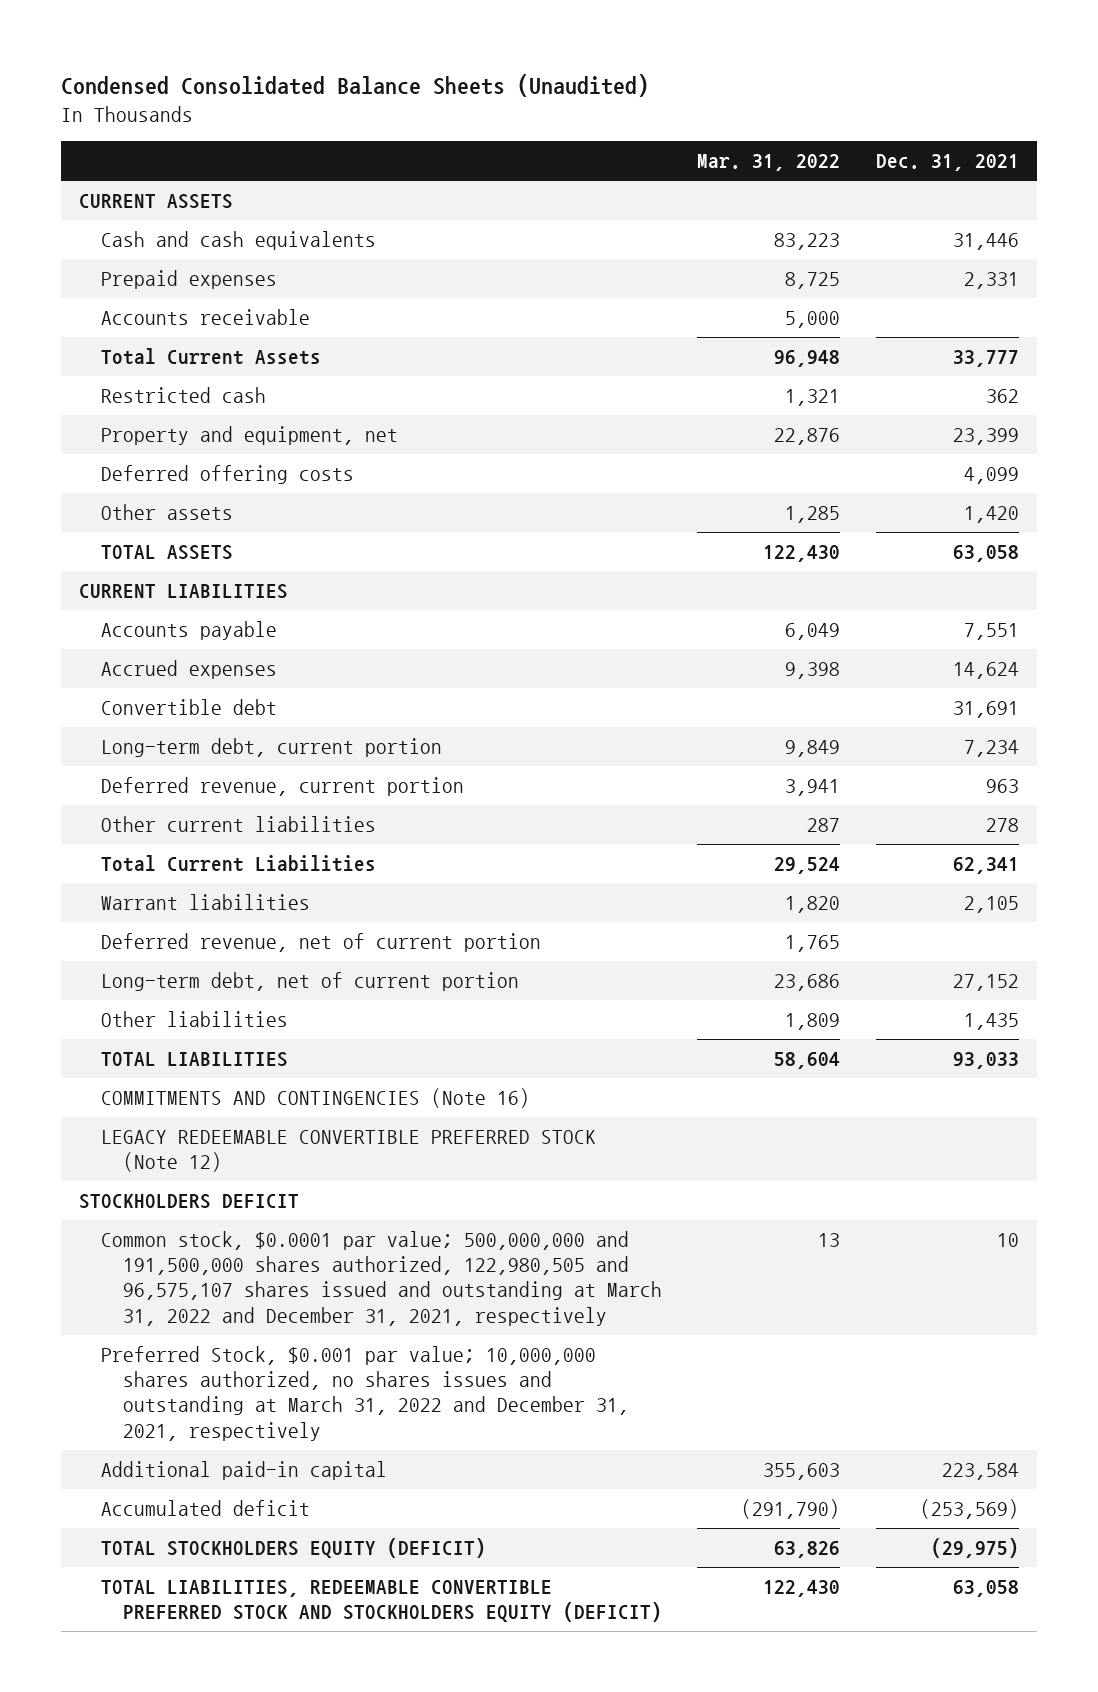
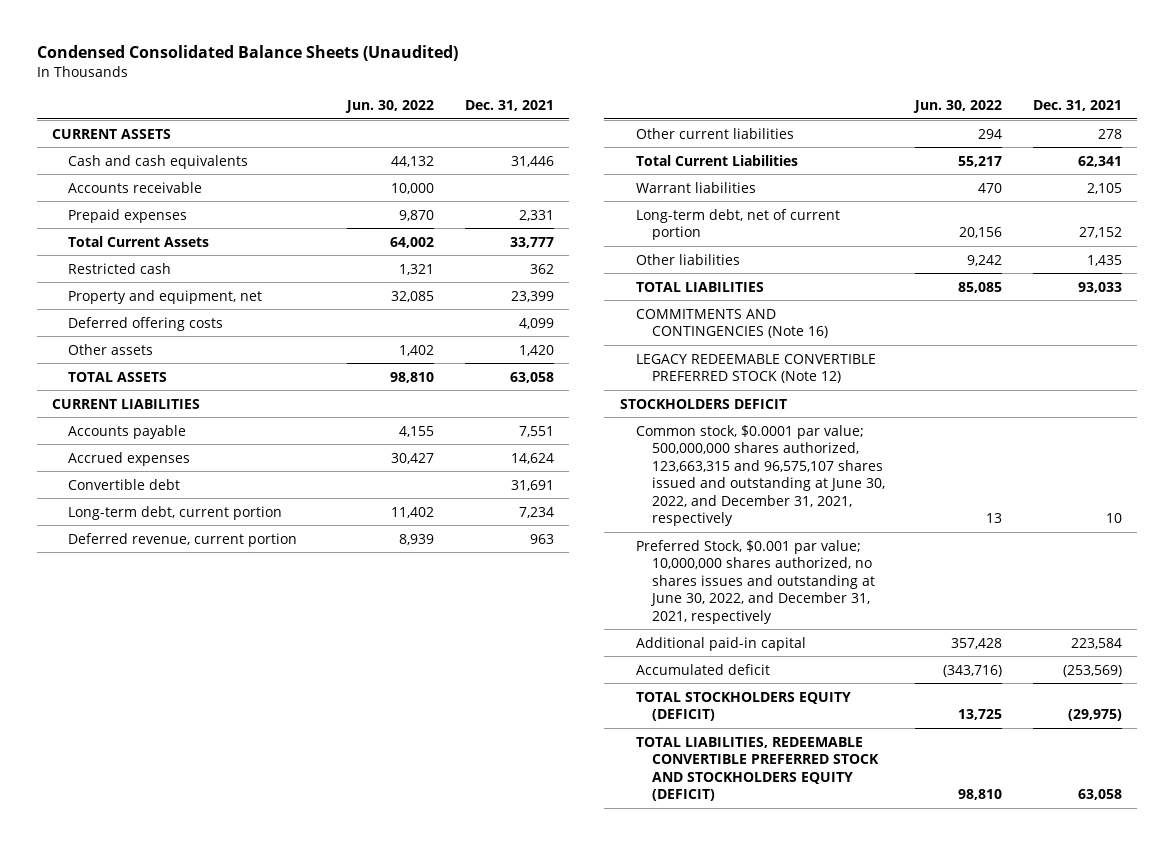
[697,154,841,172] Mar. 31, 2022 -> none
none -> [345,100,435,114] Jun. 30, 2022
[101,270,278,290] Prepaid expenses -> [67,208,187,223] Prepaid expenses
[101,933,542,953] Deferred revenue, net of current portion -> none
[101,1231,663,1326] Common stock, $0.0001 par value; 500,000,000 and 191,500,000 shares authorized, 122,980,505 and 96,575,107 shares issued and outstanding at March 31, 2022 and December 31, 2021, respectively -> [635,424,885,527] Common stock, $0.0001 par value; 500,000,000 shares authorized, 123,663,315 and 96,575,107 shares issued and outstanding at June 30, 2022, and December 31, 2021, respectively
[101,1346,630,1441] Preferred Stock, $0.001 par value; 10,000,000 shares authorized, no shares issues and outstanding at March 31, 2022 and December 31, 2021, respectively -> [635,539,875,624] Preferred Stock, $0.001 par value; 10,000,000 shares authorized, no shares issues and outstanding at June 30, 2022, and December 31, 2021, respectively

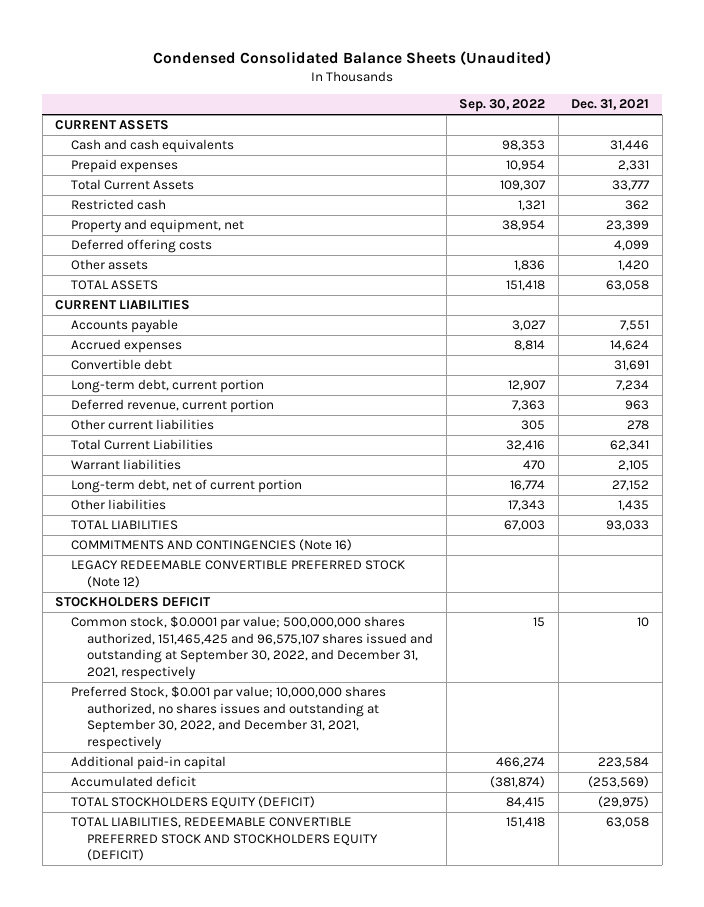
[345,100,435,114] Jun. 30, 2022 -> none
none -> [459,99,546,113] Sep. 30, 2022
[67,181,202,193] Accounts receivable -> none
[635,424,885,527] Common stock, $0.0001 par value; 500,000,000 shares authorized, 123,663,315 and 96,575,107 shares issued and outstanding at June 30, 2022, and December 31, 2021, respectively -> [71,616,434,680] Common stock, $0.0001 par value; 500,000,000 shares authorized, 151,465,425 and 96,575,107 shares issued and outstanding at September 30, 2022, and December 31, 2021, respectively
[635,539,875,624] Preferred Stock, $0.001 par value; 10,000,000 shares authorized, no shares issues and outstanding at June 30, 2022, and December 31, 2021, respectively -> [71,686,387,750] Preferred Stock, $0.001 par value; 10,000,000 shares authorized, no shares issues and outstanding at September 30, 2022, and December 31, 2021, respectively

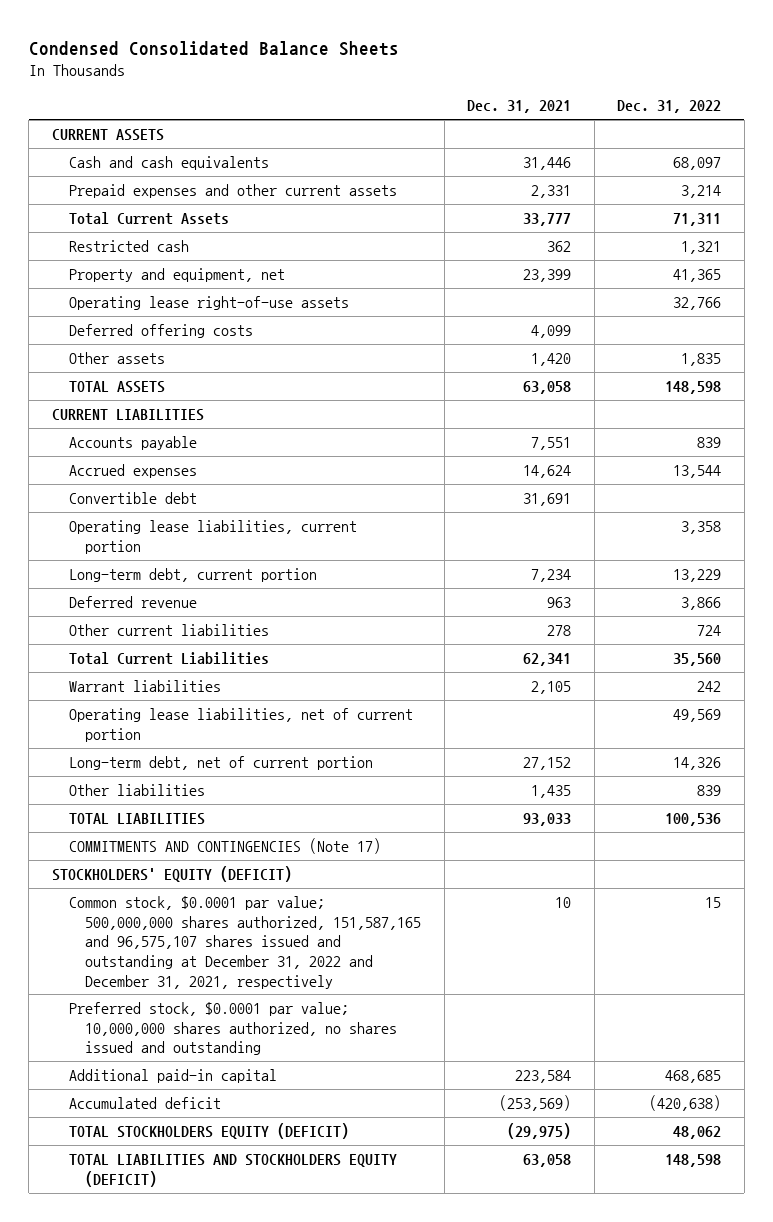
[153,50,552,65] Condensed Consolidated Balance Sheets (Unaudited) -> [28,40,399,56] Condensed Consolidated Balance Sheets
[459,99,546,113] Sep. 30, 2022 -> none
none -> [617,100,722,114] Dec. 31, 2022
[71,159,179,174] Prepaid expenses -> [68,184,397,199] Prepaid expenses and other current assets
none -> [68,296,349,311] Operating lease right-of-use assets
none -> [68,520,357,554] Operating lease liabilities, current portion
[71,399,275,414] Deferred revenue, current portion -> [68,596,197,609] Deferred revenue
none -> [68,708,413,742] Operating lease liabilities, net of current portion
[71,560,406,588] LEGACY REDEEMABLE CONVERTIBLE PREFERRED STOCK (Note 12) -> none
[71,539,353,552] COMMITMENTS AND CONTINGENCIES (Note 16) -> [68,838,381,855] COMMITMENTS AND CONTINGENCIES (Note 17)
[55,597,212,608] STOCKHOLDERS DEFICIT -> [51,866,292,883] STOCKHOLDERS' EQUITY (DEFICIT)
[71,616,434,680] Common stock, $0.0001 par value; 500,000,000 shares authorized, 151,465,425 and 96,575,107 shares issued and outstanding at September 30, 2022, and December 31, 2021, respectively -> [68,896,422,989] Common stock, $0.0001 par value; 500,000,000 shares authorized, 151,587,165 and 96,575,107 shares issued and outstanding at December 31, 2022 and December 31, 2021, respectively
[71,686,387,750] Preferred Stock, $0.001 par value; 10,000,000 shares authorized, no shares issues and outstanding at September 30, 2022, and December 31, 2021, respectively -> [68,1002,398,1056] Preferred stock, $0.0001 par value; 10,000,000 shares authorized, no shares issued and outstanding
[71,817,379,862] TOTAL LIABILITIES, REDEEMABLE CONVERTIBLE PREFERRED STOCK AND STOCKHOLDERS EQUITY (DEFICIT) -> [68,1154,397,1187] TOTAL LIABILITIES AND STOCKHOLDERS EQUITY (DEFICIT)

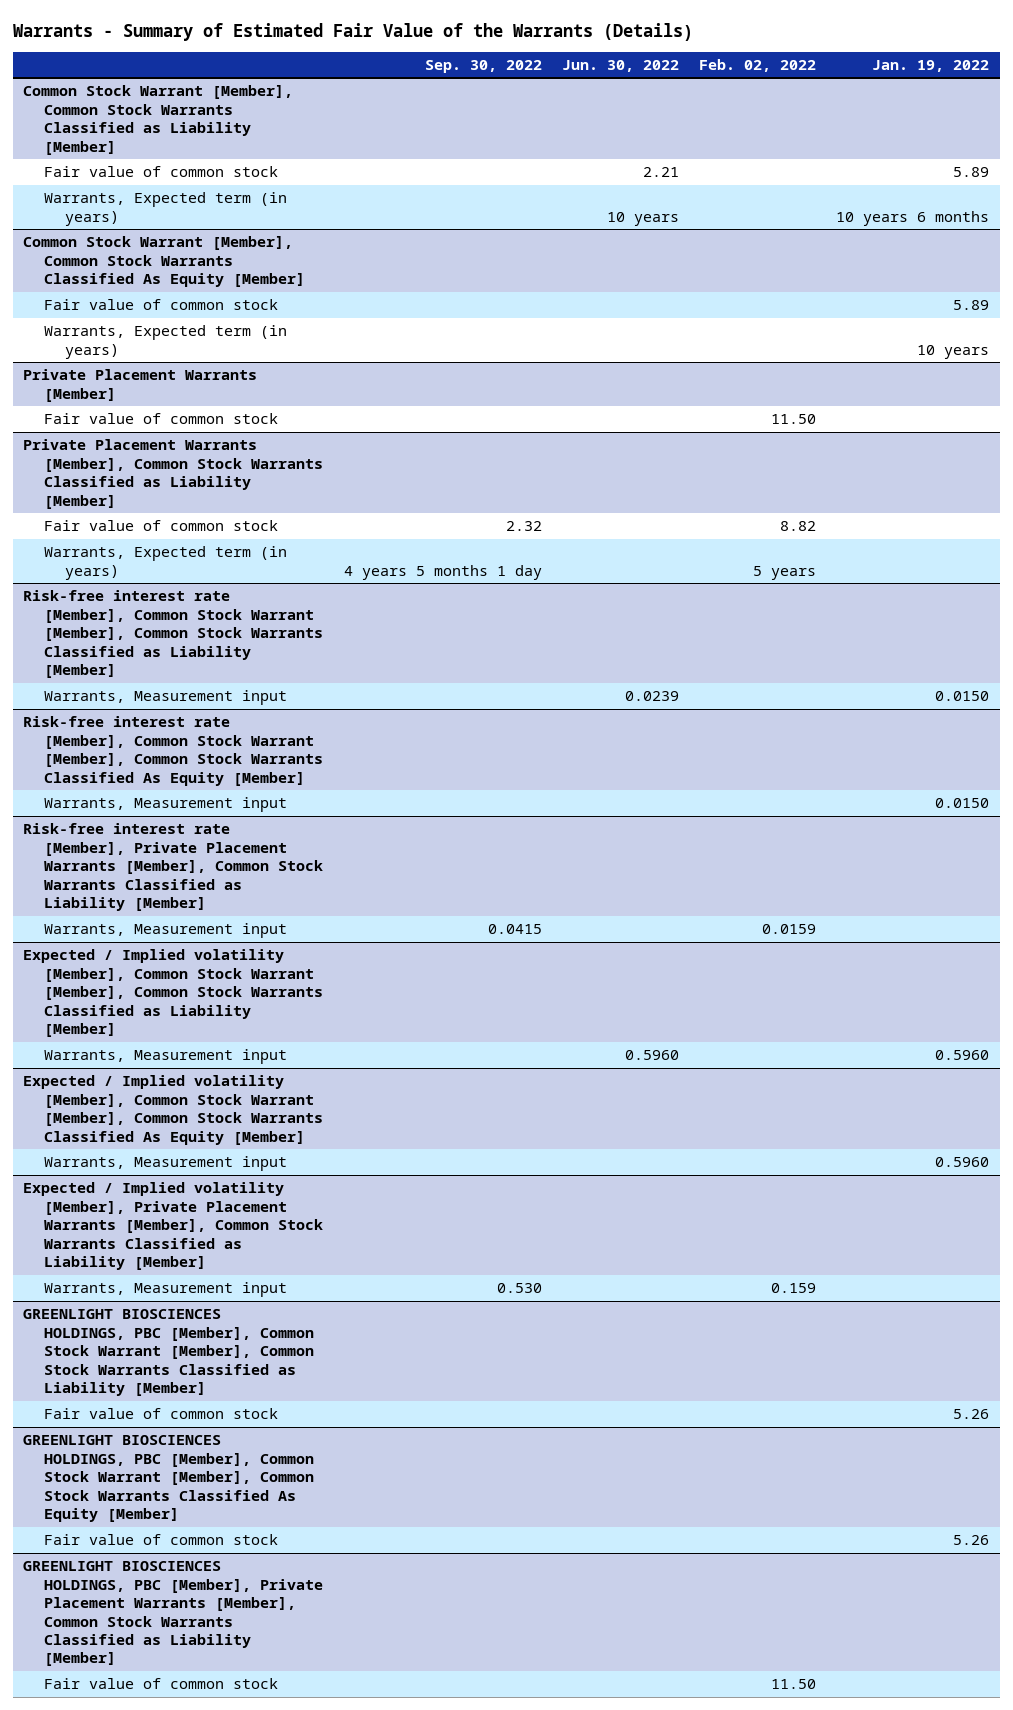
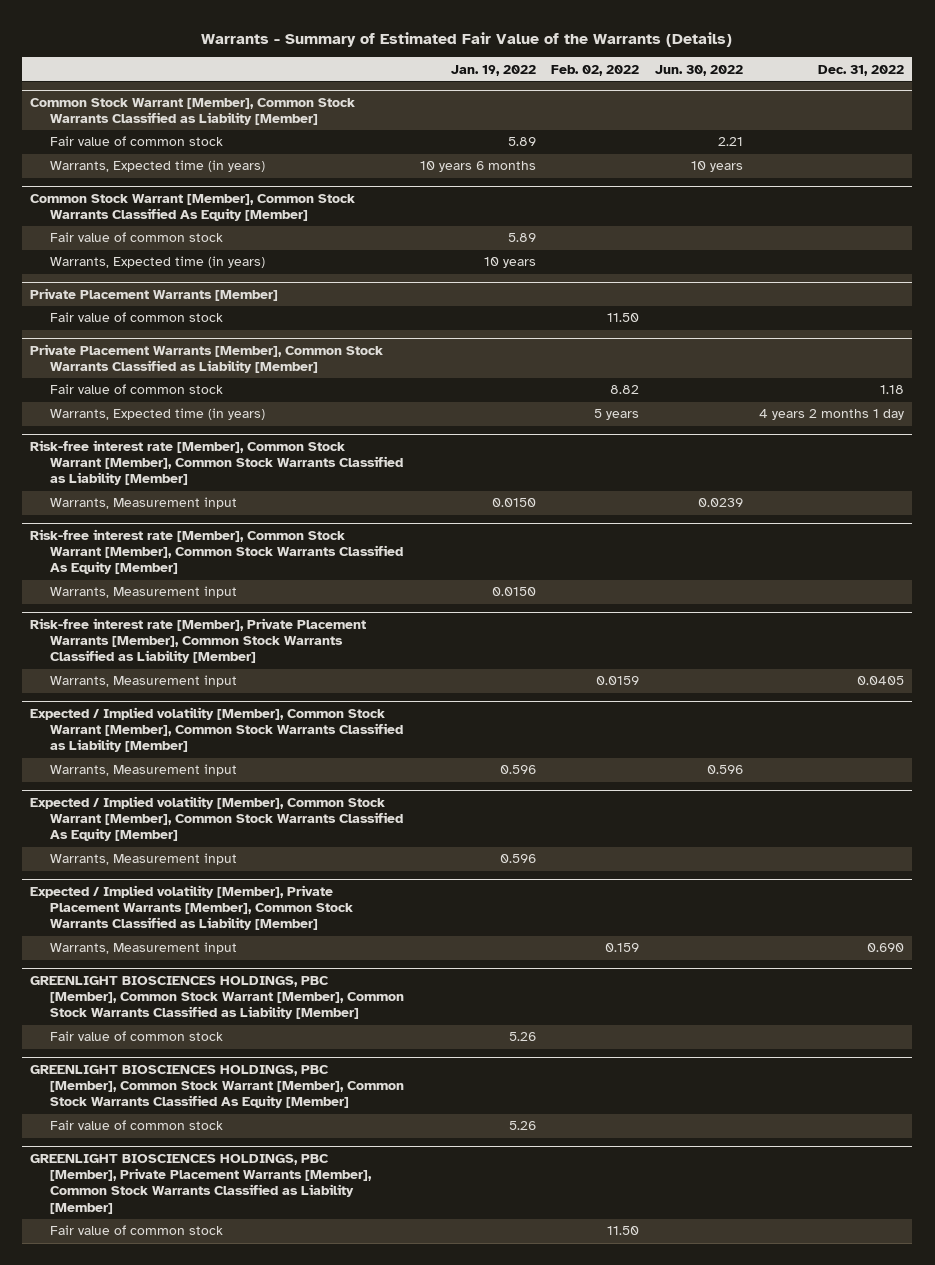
[424,59,542,73] Sep. 30, 2022 -> none
none -> [818,64,905,76] Dec. 31, 2022
[44,192,288,226] Warrants, Expected term (in years) -> [49,160,265,173] Warrants, Expected time (in years)
[44,325,288,359] Warrants, Expected term (in years) -> [49,256,265,269] Warrants, Expected time (in years)
[44,546,288,580] Warrants, Expected term (in years) -> [49,408,265,421] Warrants, Expected time (in years)
[624,1050,679,1061] 0.5960 -> [707,765,744,775] 0.596
[935,1050,990,1061] 0.5960 -> [499,765,536,775] 0.596
[935,1157,990,1168] 0.5960 -> [499,854,536,864] 0.596

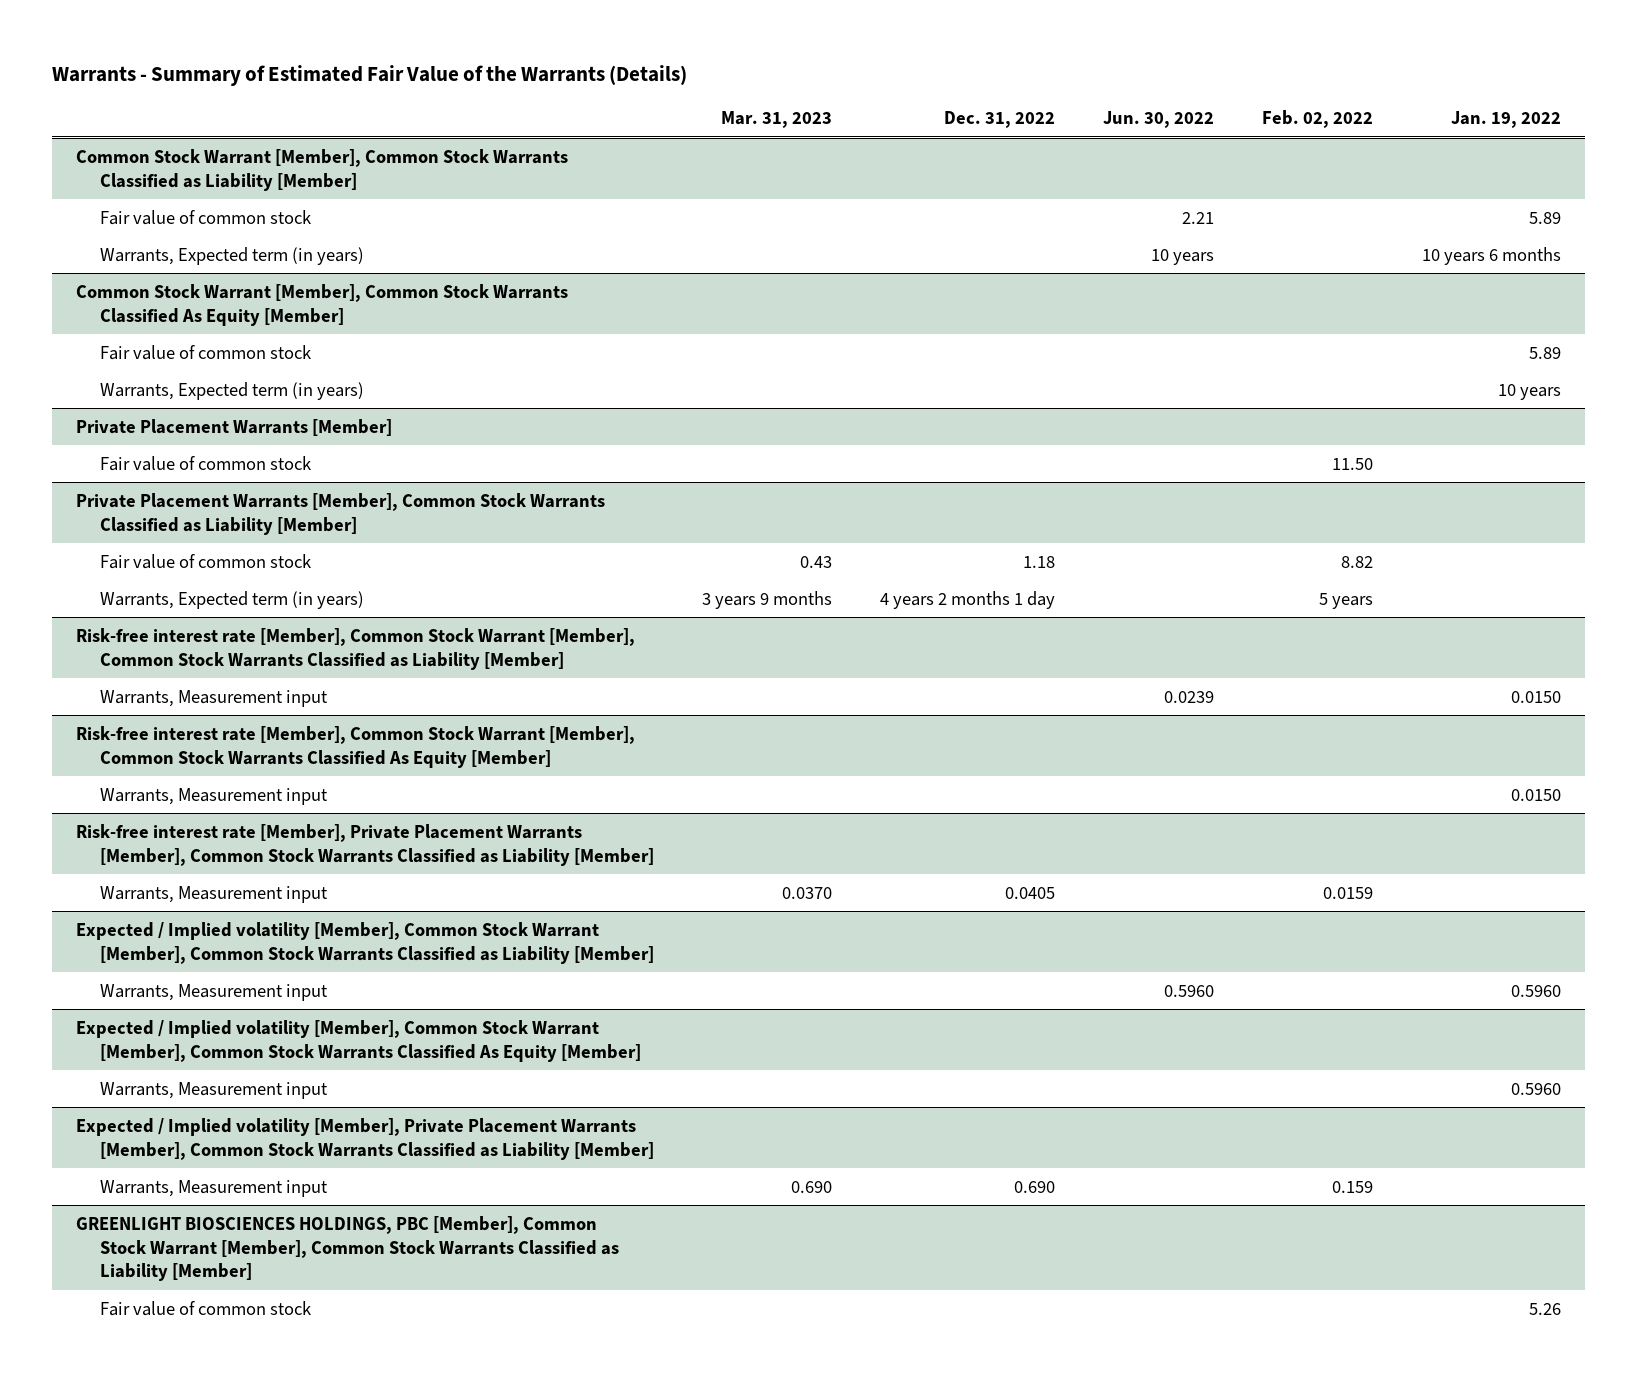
none -> [721,110,833,128] Mar. 31, 2023
[49,160,265,173] Warrants, Expected time (in years) -> [99,246,364,265] Warrants, Expected term (in years)
[49,256,265,269] Warrants, Expected time (in years) -> [99,381,364,400] Warrants, Expected term (in years)
[49,408,265,421] Warrants, Expected time (in years) -> [99,590,364,609] Warrants, Expected term (in years)
[499,765,536,775] 0.596 -> [1510,984,1561,997] 0.5960
[707,765,744,775] 0.596 -> [1164,984,1215,997] 0.5960
[499,854,536,864] 0.596 -> [1510,1082,1561,1095] 0.5960
[30,1064,404,1109] GREENLIGHT BIOSCIENCES HOLDINGS, PBC [Member], Common Stock Warrant [Member], Common Stock Warrants Classified As Equity [Member] -> none
[49,1120,223,1131] Fair value of common stock -> none
[30,1153,372,1214] GREENLIGHT BIOSCIENCES HOLDINGS, PBC [Member], Private Placement Warrants [Member], Common Stock Warrants Classified as Liability [Member] -> none
[49,1225,223,1236] Fair value of common stock -> none

